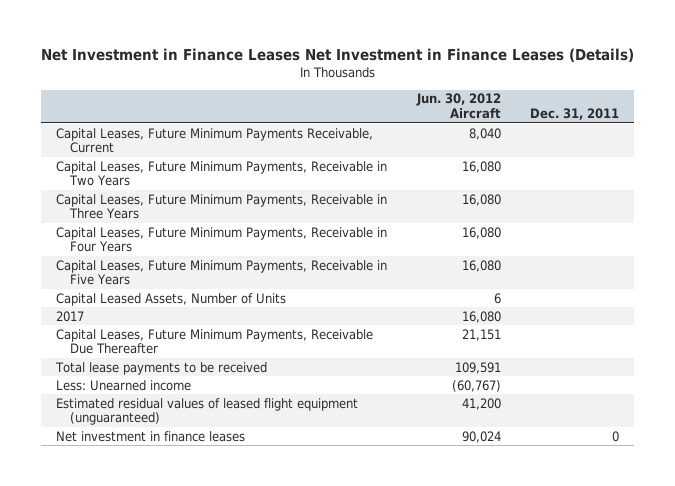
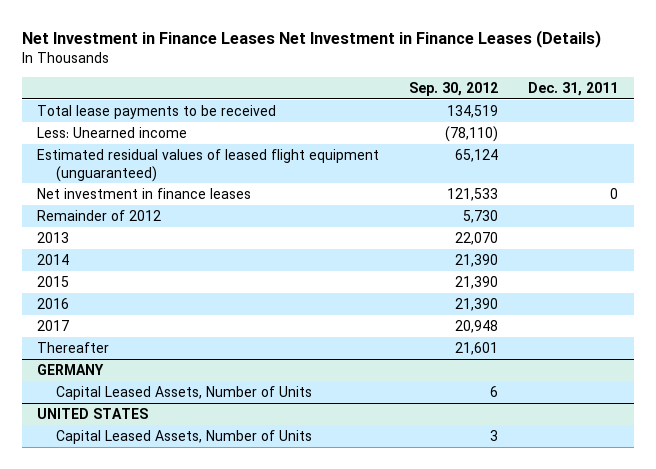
[415,93,501,120] Jun. 30, 2012 Aircraft -> none
none -> [409,81,499,96] Sep. 30, 2012
[55,127,373,154] Capital Leases, Future Minimum Payments Receivable, Current -> none
[55,160,387,187] Capital Leases, Future Minimum Payments, Receivable in Two Years -> none
[55,193,387,220] Capital Leases, Future Minimum Payments, Receivable in Three Years -> none
[55,226,387,253] Capital Leases, Future Minimum Payments, Receivable in Four Years -> none
[55,259,387,286] Capital Leases, Future Minimum Payments, Receivable in Five Years -> none
[55,292,286,306] Capital Leased Assets, Number of Units -> none
[55,328,373,355] Capital Leases, Future Minimum Payments, Receivable Due Thereafter -> none
none -> [37,209,162,221] Remainder of 2012
none -> [37,231,70,243] 2013
none -> [37,253,70,265] 2014
none -> [37,275,70,287] 2015
none -> [37,297,70,309] 2016
[55,310,84,322] 2017 -> [37,319,70,331] 2017
none -> [37,341,110,353] Thereafter
none -> [37,363,105,375] GERMANY
none -> [55,385,312,400] Capital Leased Assets, Number of Units
none -> [37,407,149,419] UNITED STATES
none -> [55,429,312,444] Capital Leased Assets, Number of Units

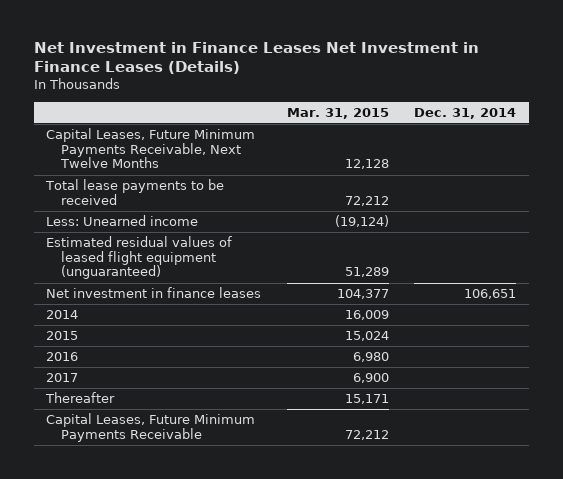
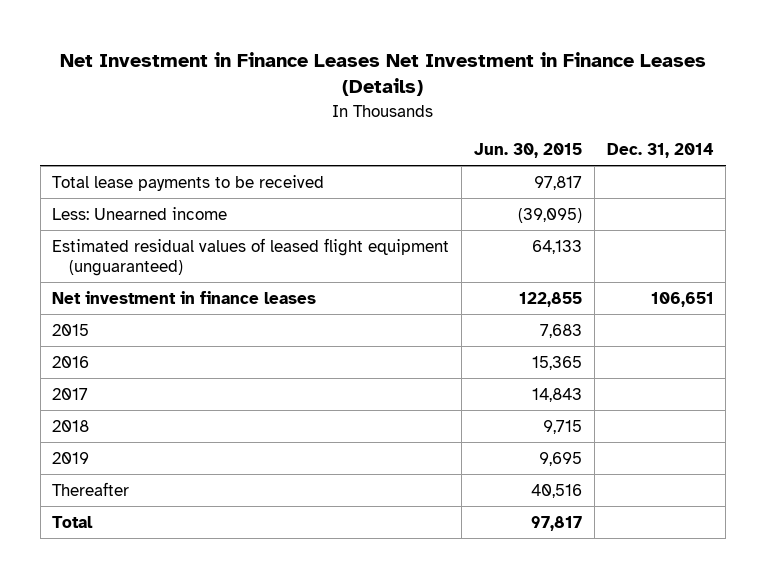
[286,107,389,119] Mar. 31, 2015 -> none
none -> [473,143,582,159] Jun. 30, 2015
[46,128,256,169] Capital Leases, Future Minimum Payments Receivable, Next Twelve Months -> none
[46,310,79,320] 2014 -> none
none -> [52,419,90,432] 2018
none -> [52,451,90,464] 2019
[46,413,256,442] Capital Leases, Future Minimum Payments Receivable -> [52,515,94,528] Total

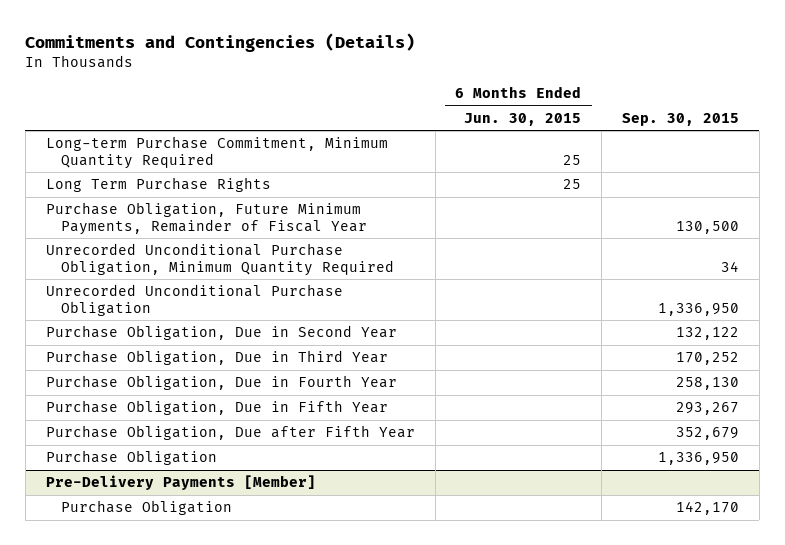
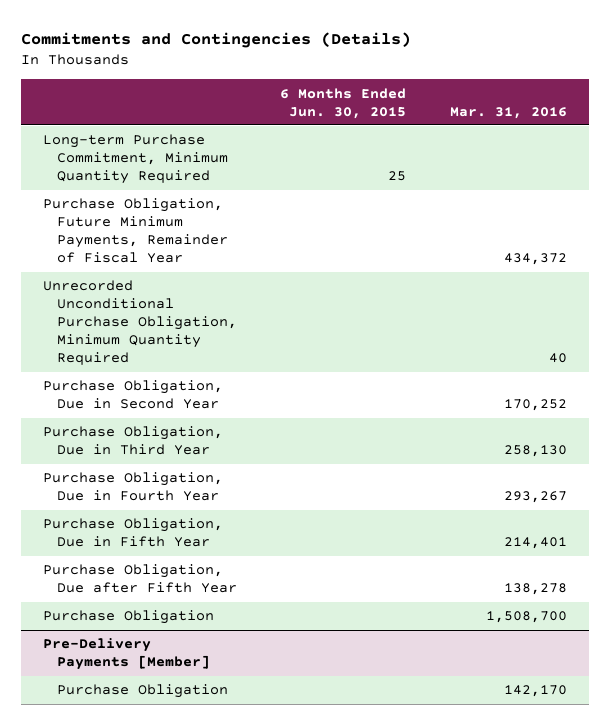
[622,112,740,126] Sep. 30, 2015 -> none
none -> [449,106,567,119] Mar. 31, 2016
[45,177,271,193] Long Term Purchase Rights -> none
[45,284,343,316] Unrecorded Unconditional Purchase Obligation -> none

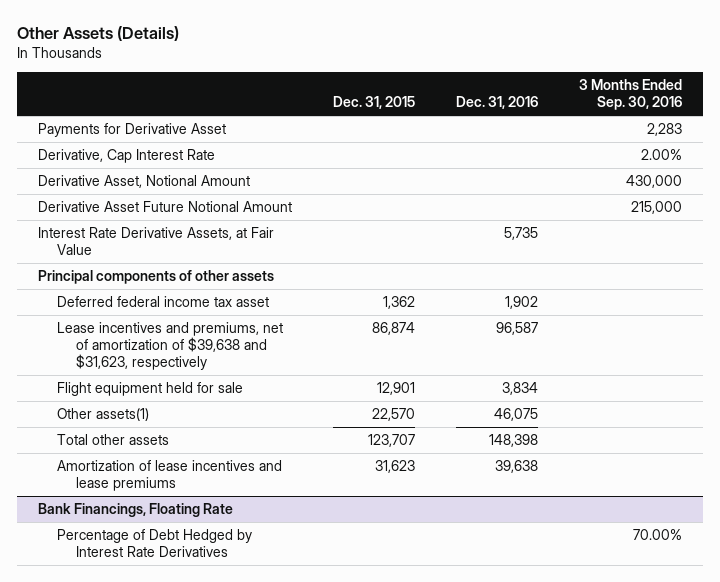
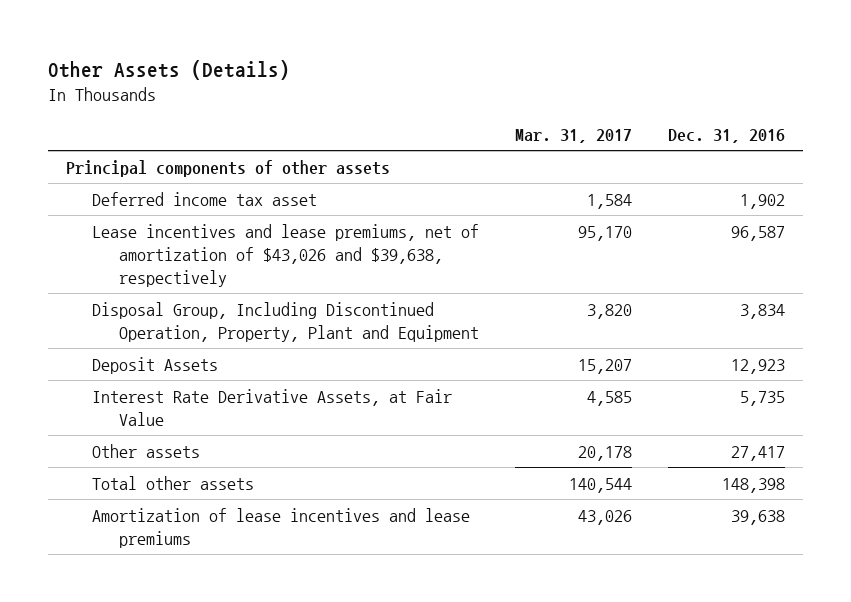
[332,96,415,110] Dec. 31, 2015 -> none
[579,79,683,111] 3 Months Ended Sep. 30, 2016 -> none
none -> [515,129,633,144] Mar. 31, 2017
[37,123,226,138] Payments for Derivative Asset -> none
[37,149,215,164] Derivative, Cap Interest Rate -> none
[37,175,250,189] Derivative Asset, Notional Amount -> none
[37,201,292,213] Derivative Asset Future Notional Amount -> none
[57,296,270,308] Deferred federal income tax asset -> [92,191,318,206] Deferred income tax asset
[57,322,284,371] Lease incentives and premiums, net of amortization of $39,638 and $31,623, respectively -> [92,223,480,288] Lease incentives and lease premiums, net of amortization of $43,026 and $39,638, respectively
[57,382,244,397] Flight equipment held for sale -> [92,301,479,342] Disposal Group, Including Discontinued Operation, Property, Plant and Equipment
none -> [92,356,219,374] Deposit Assets
[37,227,274,256] Interest Rate Derivative Assets, at Fair Value -> [92,388,453,426] Interest Rate Derivative Assets, at Fair Value
[57,408,150,422] Other assets(1) -> [92,443,201,458] Other assets
[494,408,539,422] 46,075 -> [730,445,785,461] 27,417
[37,503,233,518] Bank Financings, Floating Rate -> none
[57,529,253,558] Percentage of Debt Hedged by Interest Rate Derivatives -> none

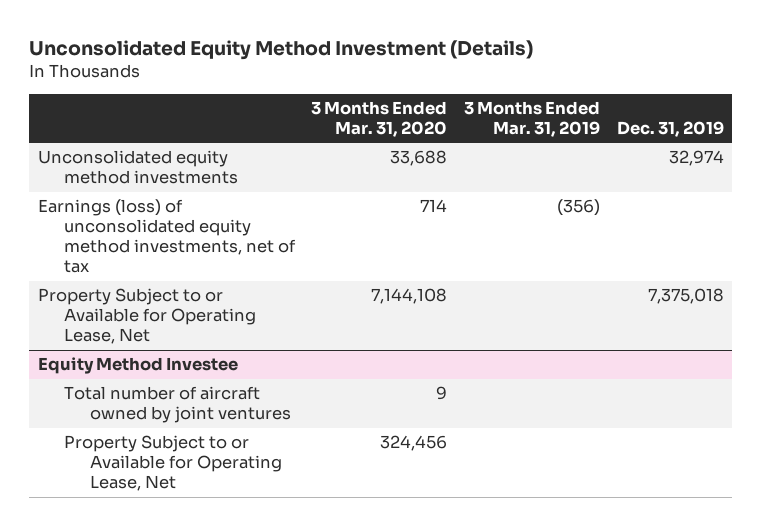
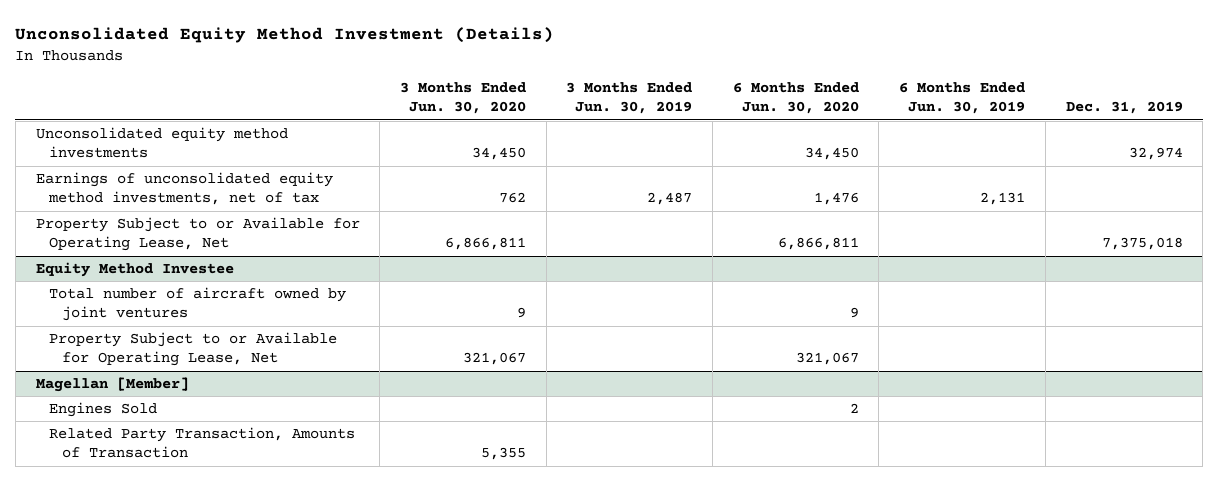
[311,100,448,137] 3 Months Ended Mar. 31, 2020 -> none
[464,100,601,137] 3 Months Ended Mar. 31, 2019 -> none
none -> [400,82,527,115] 3 Months Ended Jun. 30, 2020
none -> [566,82,693,115] 3 Months Ended Jun. 30, 2019
none -> [732,82,859,115] 6 Months Ended Jun. 30, 2020
none -> [899,82,1026,115] 6 Months Ended Jun. 30, 2019
[37,199,296,274] Earnings (loss) of unconsolidated equity method investments, net of tax -> [35,172,333,206] Earnings of unconsolidated equity method investments, net of tax
none -> [35,377,189,393] Magellan [Member]
none -> [48,402,157,418] Engines Sold
none -> [48,427,355,459] Related Party Transaction, Amounts of Transaction

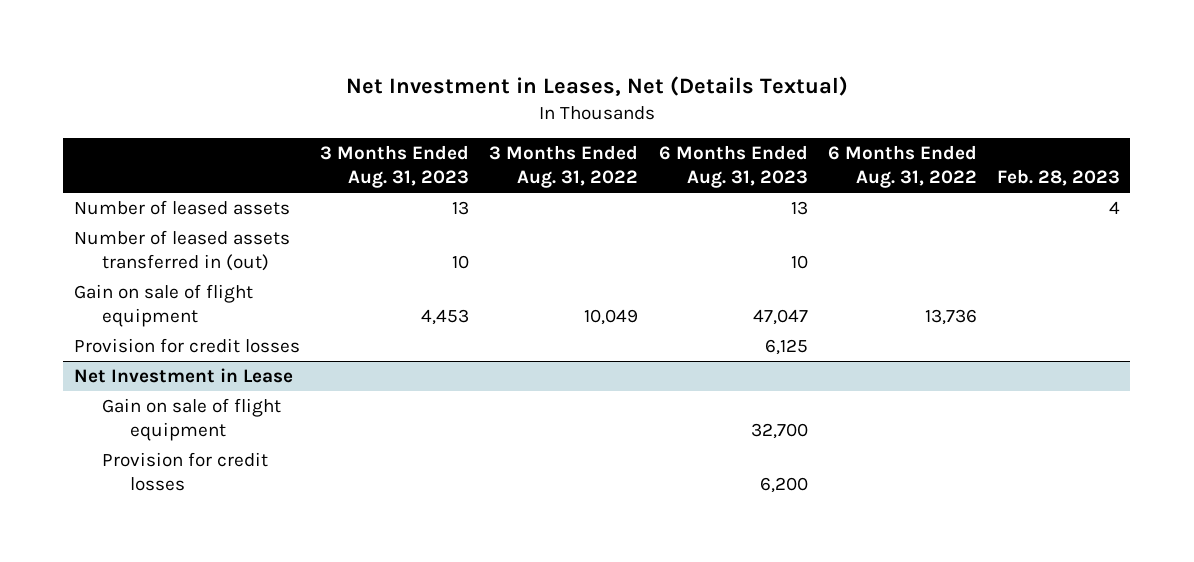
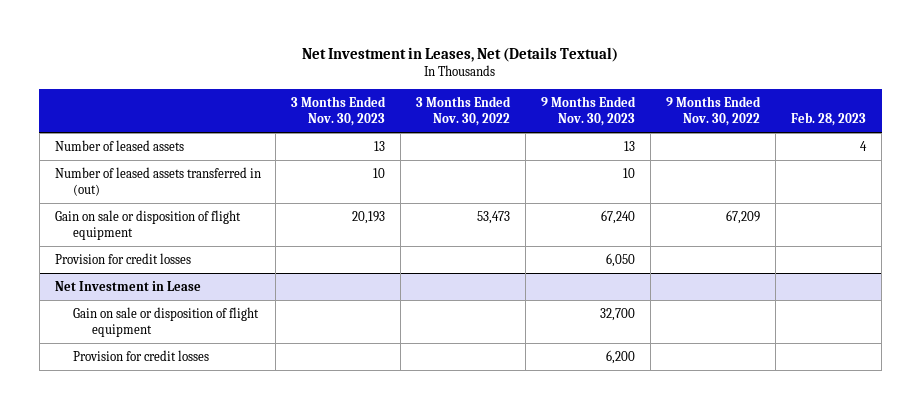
[319,145,469,189] 3 Months Ended Aug. 31, 2023 -> none
[489,145,639,189] 3 Months Ended Aug. 31, 2022 -> none
[658,145,808,189] 6 Months Ended Aug. 31, 2023 -> none
[827,145,977,189] 6 Months Ended Aug. 31, 2022 -> none
none -> [291,95,387,127] 3 Months Ended Nov. 30, 2023
none -> [416,95,512,127] 3 Months Ended Nov. 30, 2022
none -> [541,95,637,127] 9 Months Ended Nov. 30, 2023
none -> [666,95,762,127] 9 Months Ended Nov. 30, 2022
[73,283,253,327] Gain on sale of flight equipment -> [54,209,241,241] Gain on sale or disposition of flight equipment
[101,397,281,441] Gain on sale of flight equipment -> [73,306,260,338] Gain on sale or disposition of flight equipment

